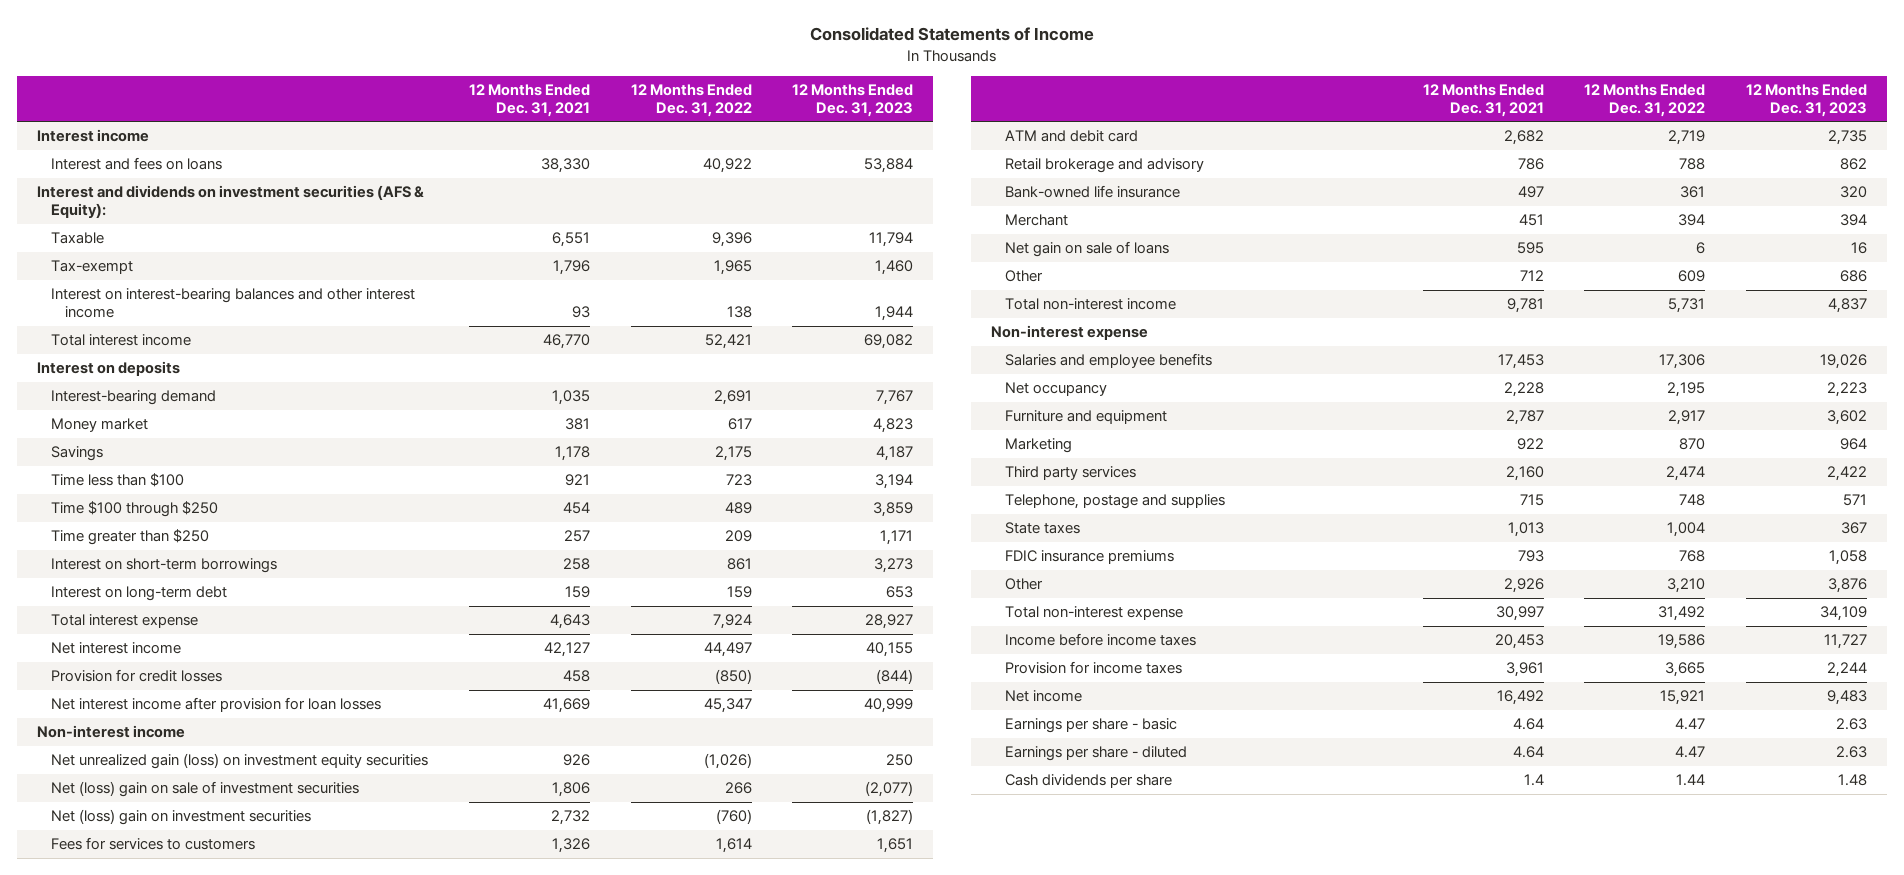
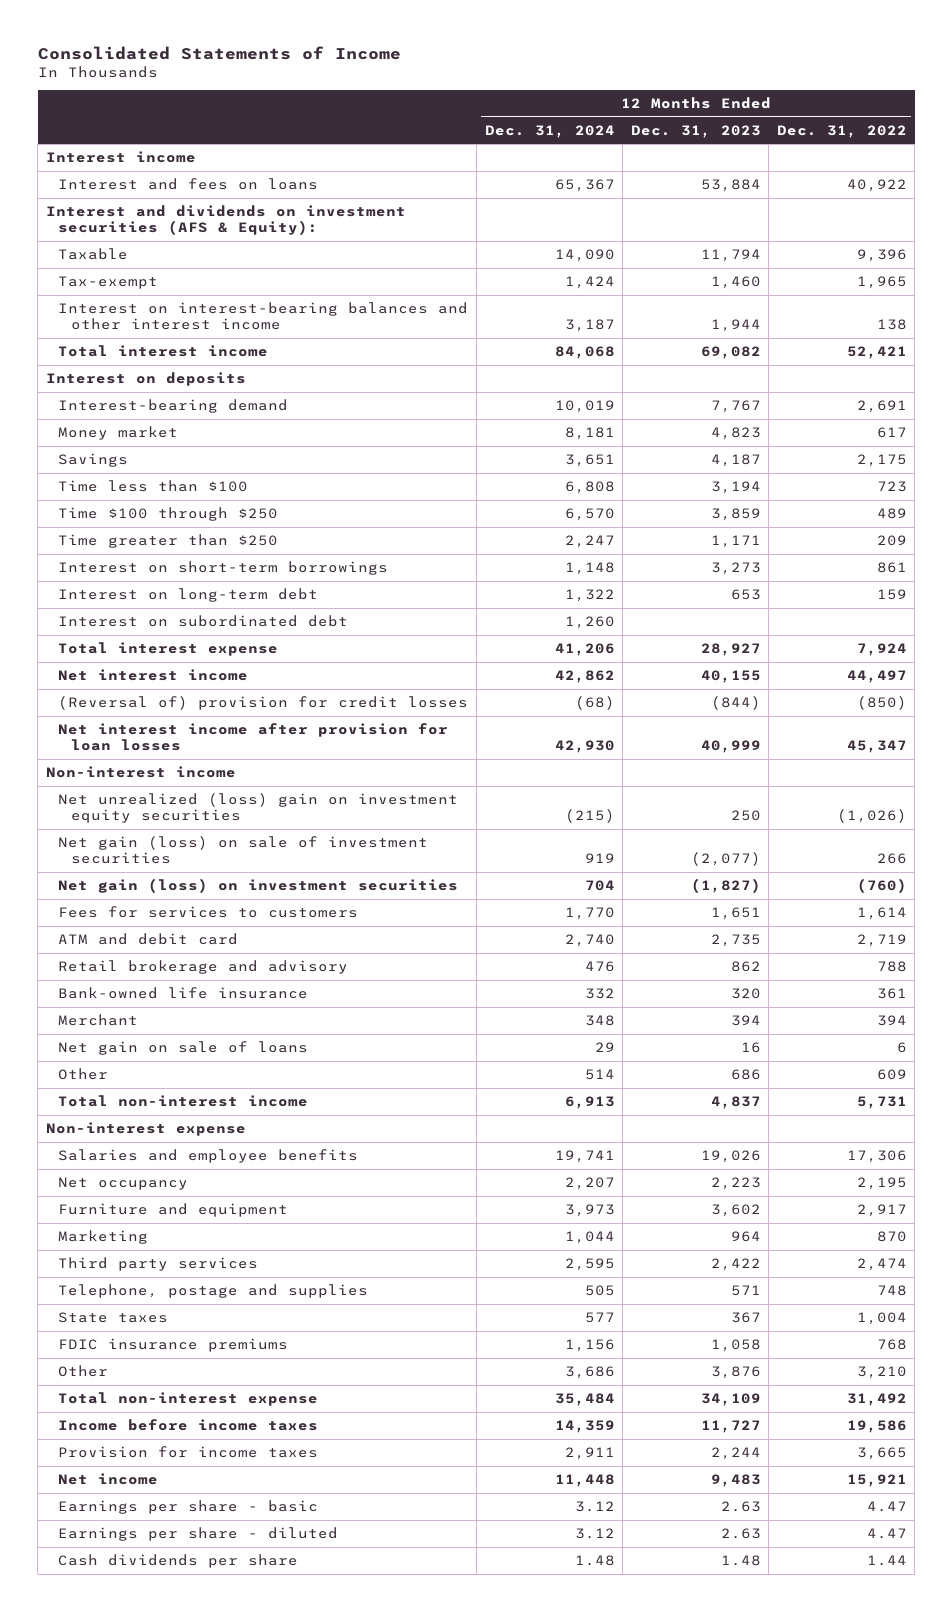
[468,83,590,117] 12 Months Ended Dec. 31, 2021 -> none
none -> [484,124,615,138] Dec. 31, 2024
none -> [58,615,349,628] Interest on subordinated debt
[51,669,223,683] Provision for credit losses -> [58,696,469,711] (Reversal of) provision for credit losses
[51,753,429,770] Net unrealized gain (loss) on investment equity securities -> [58,793,459,824] Net unrealized (loss) gain on investment equity securities
[51,781,360,798] Net (loss) gain on sale of investment securities -> [58,836,429,865] Net gain (loss) on sale of investment securities
[51,809,312,826] Net (loss) gain on investment securities -> [58,878,459,894] Net gain (loss) on investment securities

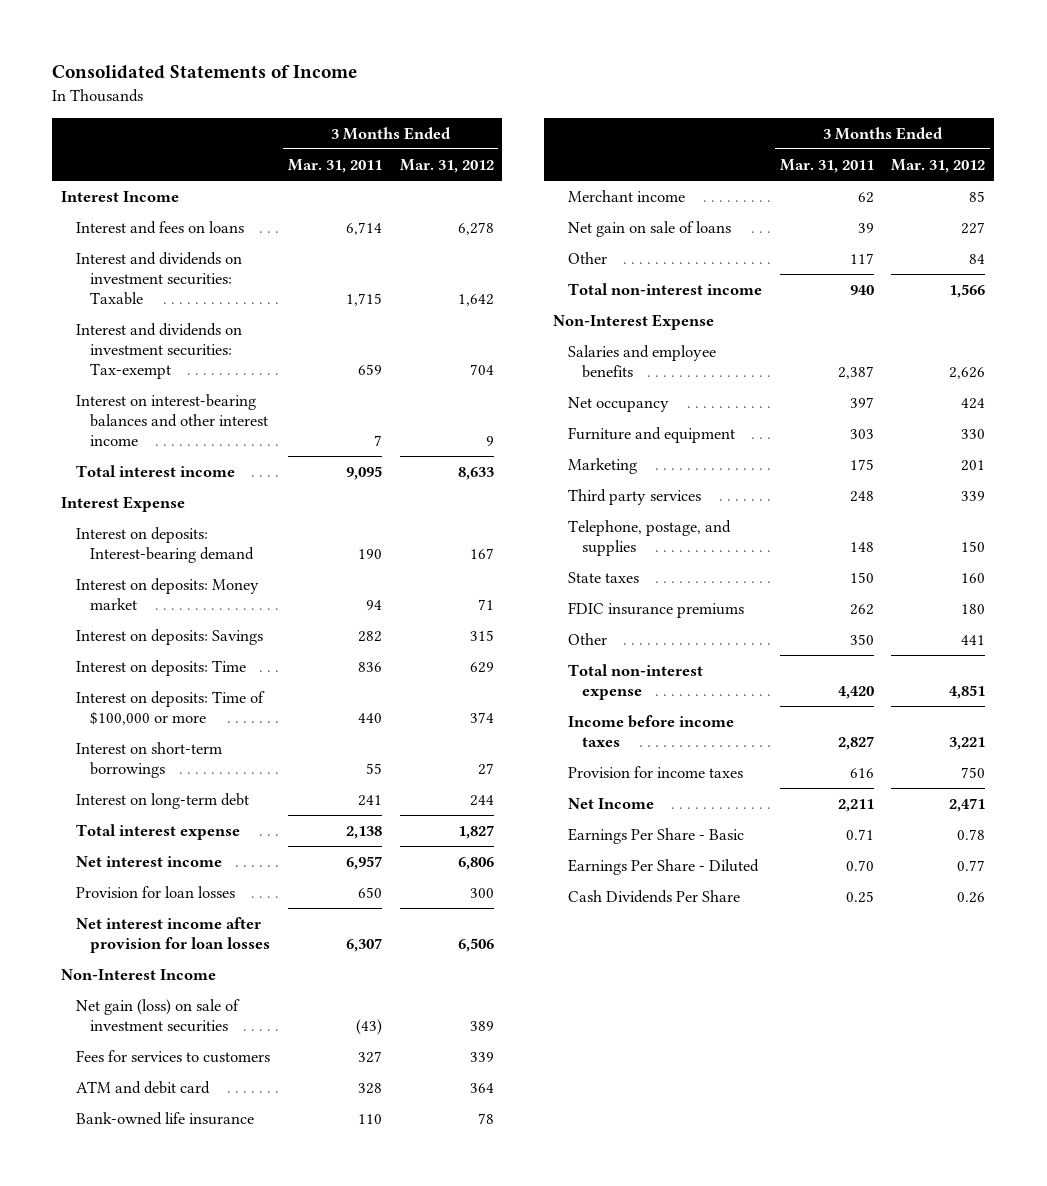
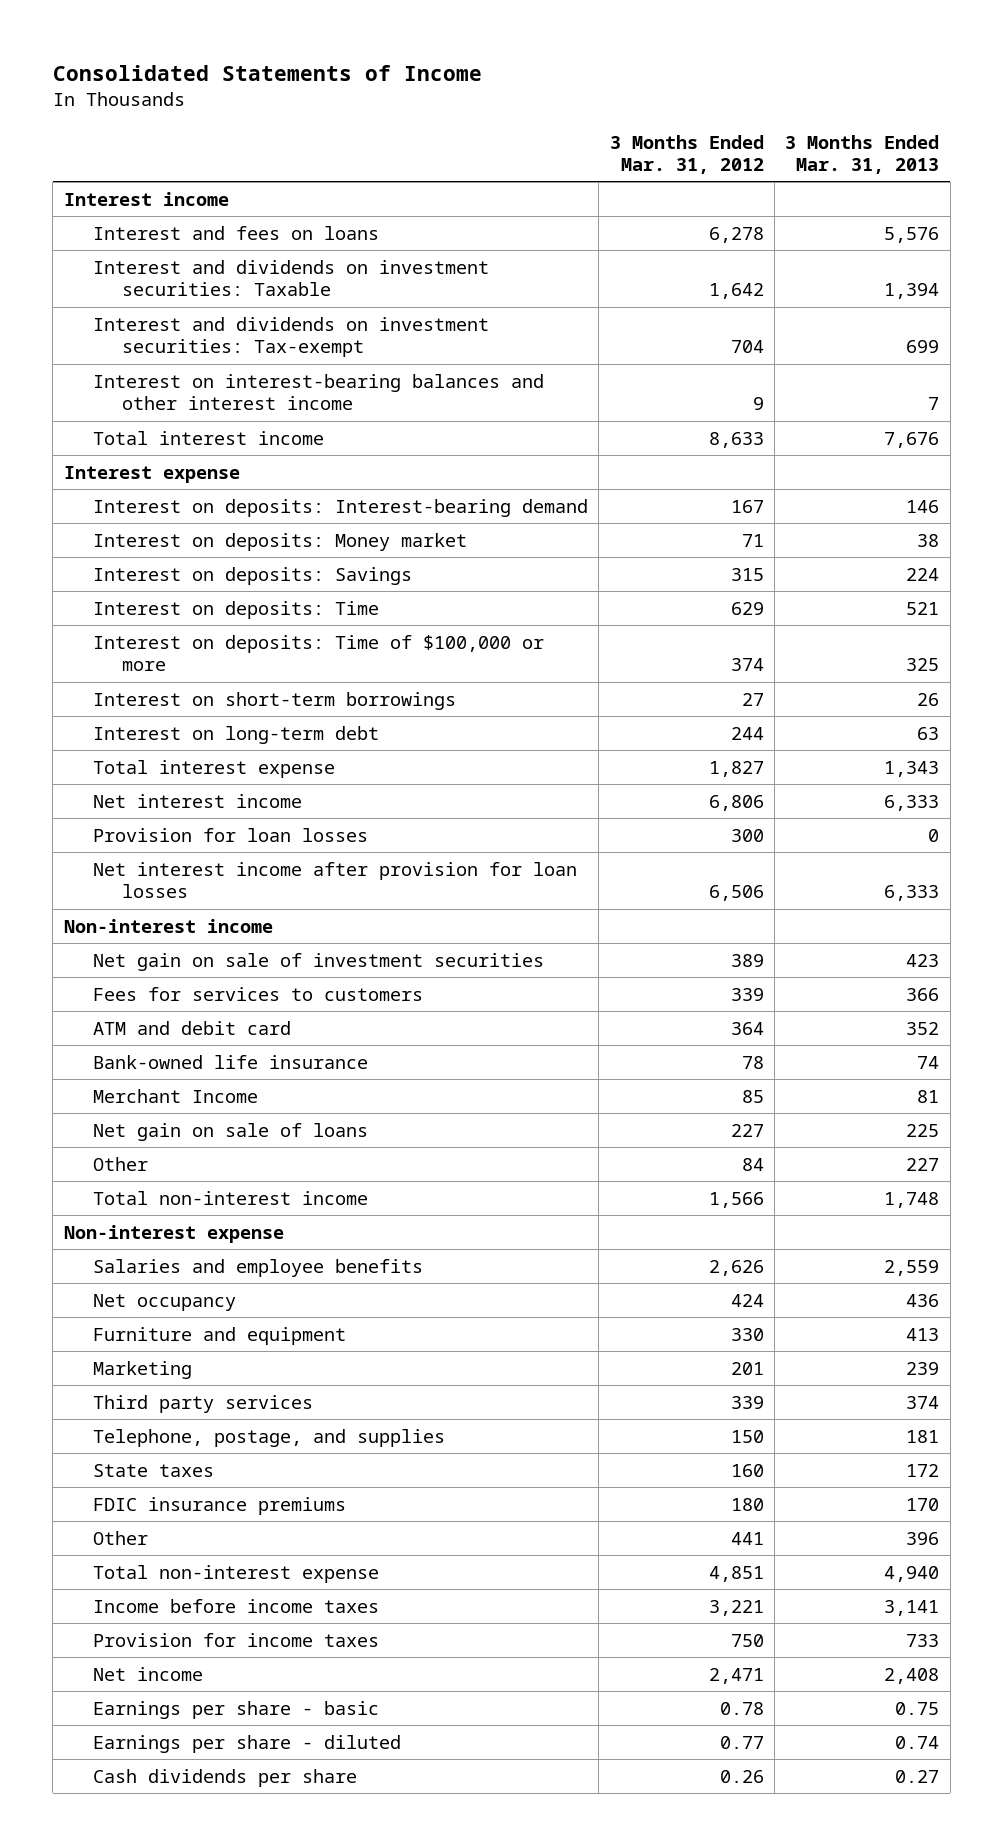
[287,158,382,173] Mar. 31, 2011 -> none
none -> [785,134,940,174] 3 Months Ended Mar. 31, 2013
[61,191,180,203] Interest Income -> [63,191,229,206] Interest income
[61,496,186,513] Interest Expense -> [63,465,240,483] Interest expense
[61,969,217,981] Non-Interest Income -> [63,918,273,933] Non-interest income
[75,999,240,1032] Net gain (loss) on sale of investment securities -> [93,952,545,971] Net gain on sale of investment securities
[567,190,685,203] Merchant income -> [93,1088,259,1103] Merchant Income
[553,314,715,331] Non-Interest Expense -> [63,1224,284,1243] Non-interest expense
[567,798,654,810] Net Income -> [93,1666,204,1681] Net income
[567,828,744,845] Earnings Per Share - Basic -> [93,1700,380,1719] Earnings per share - basic
[567,859,759,876] Earnings Per Share - Diluted -> [93,1734,402,1753] Earnings per share - diluted
[567,890,740,904] Cash Dividends Per Share -> [93,1768,358,1787] Cash dividends per share

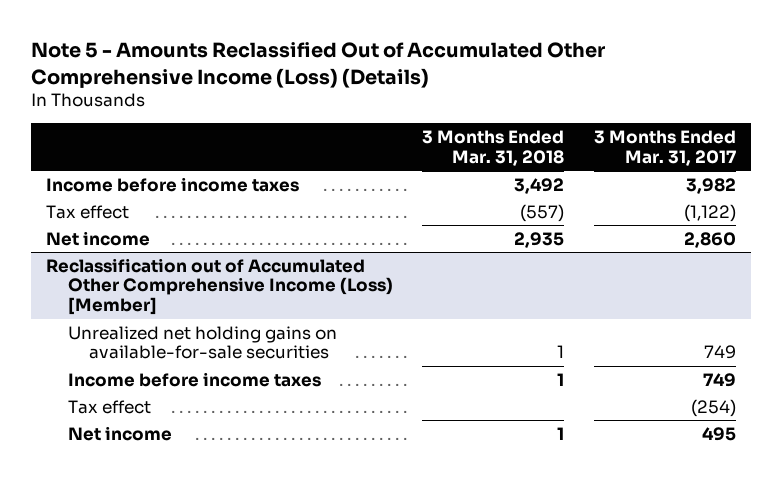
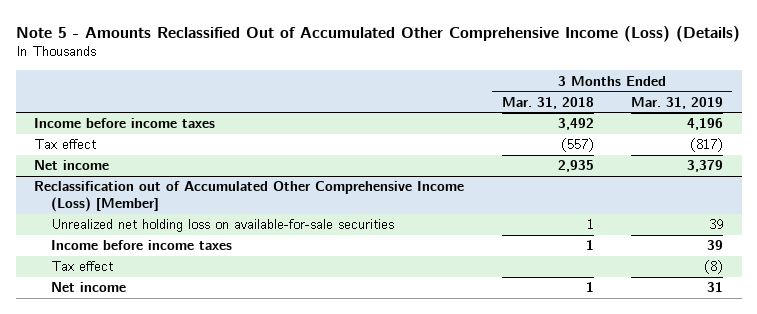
[594,129,737,166] 3 Months Ended Mar. 31, 2017 -> none
none -> [631,96,724,109] Mar. 31, 2019
[67,325,337,360] Unrealized net holding gains on available-for-sale securities -> [50,219,394,233] Unrealized net holding loss on available-for-sale securities

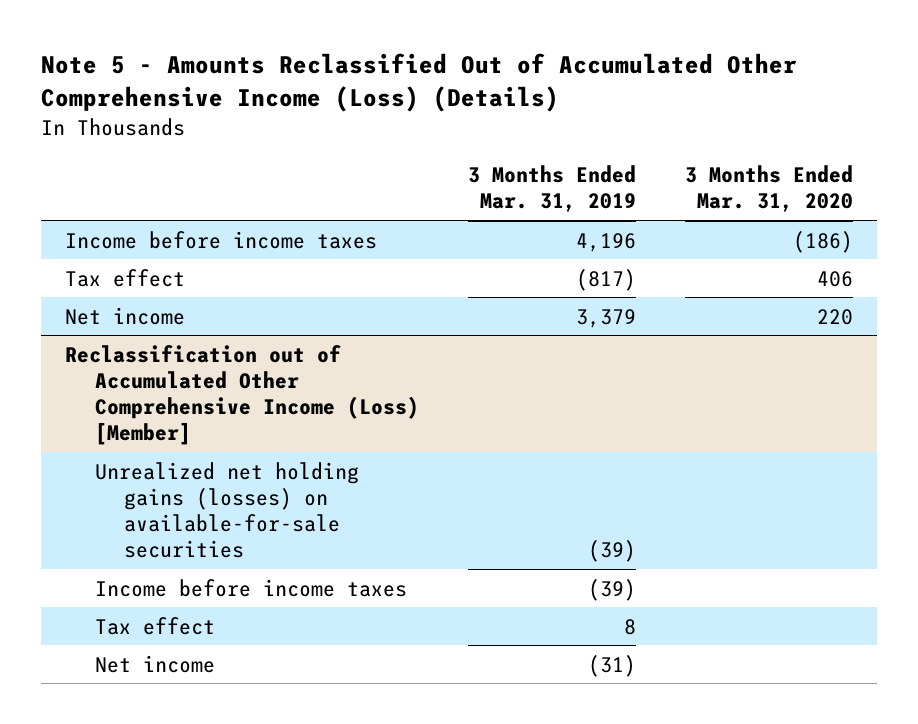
[501,96,594,109] Mar. 31, 2018 -> none
none -> [684,165,853,213] 3 Months Ended Mar. 31, 2020
[50,219,394,233] Unrealized net holding loss on available-for-sale securities -> [94,461,359,559] Unrealized net holding gains (losses) on available-for-sale securities
[709,219,724,230] 39 -> [587,540,636,563] (39)
[707,240,724,251] 39 -> [587,578,636,601] (39)
[704,260,724,275] (8) -> [623,618,636,635] 8
[707,282,724,293] 31 -> [587,654,636,677] (31)

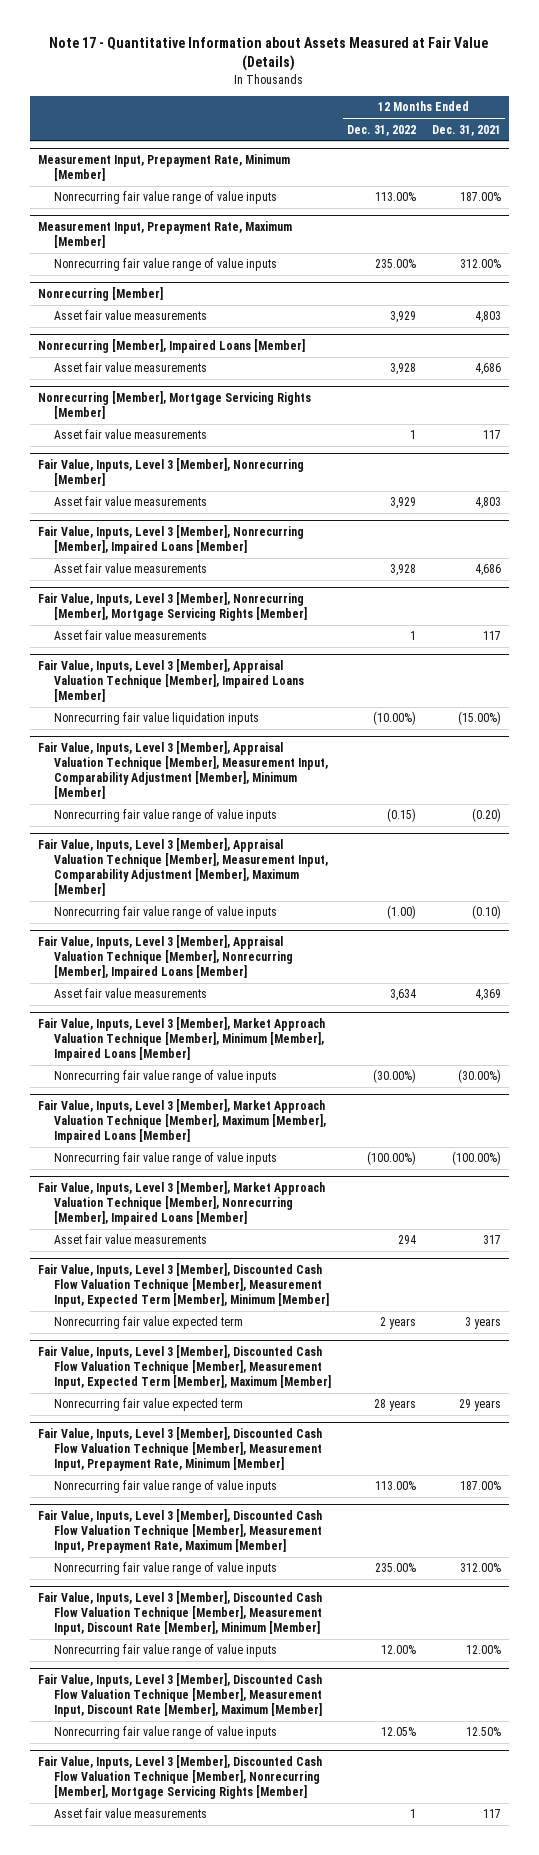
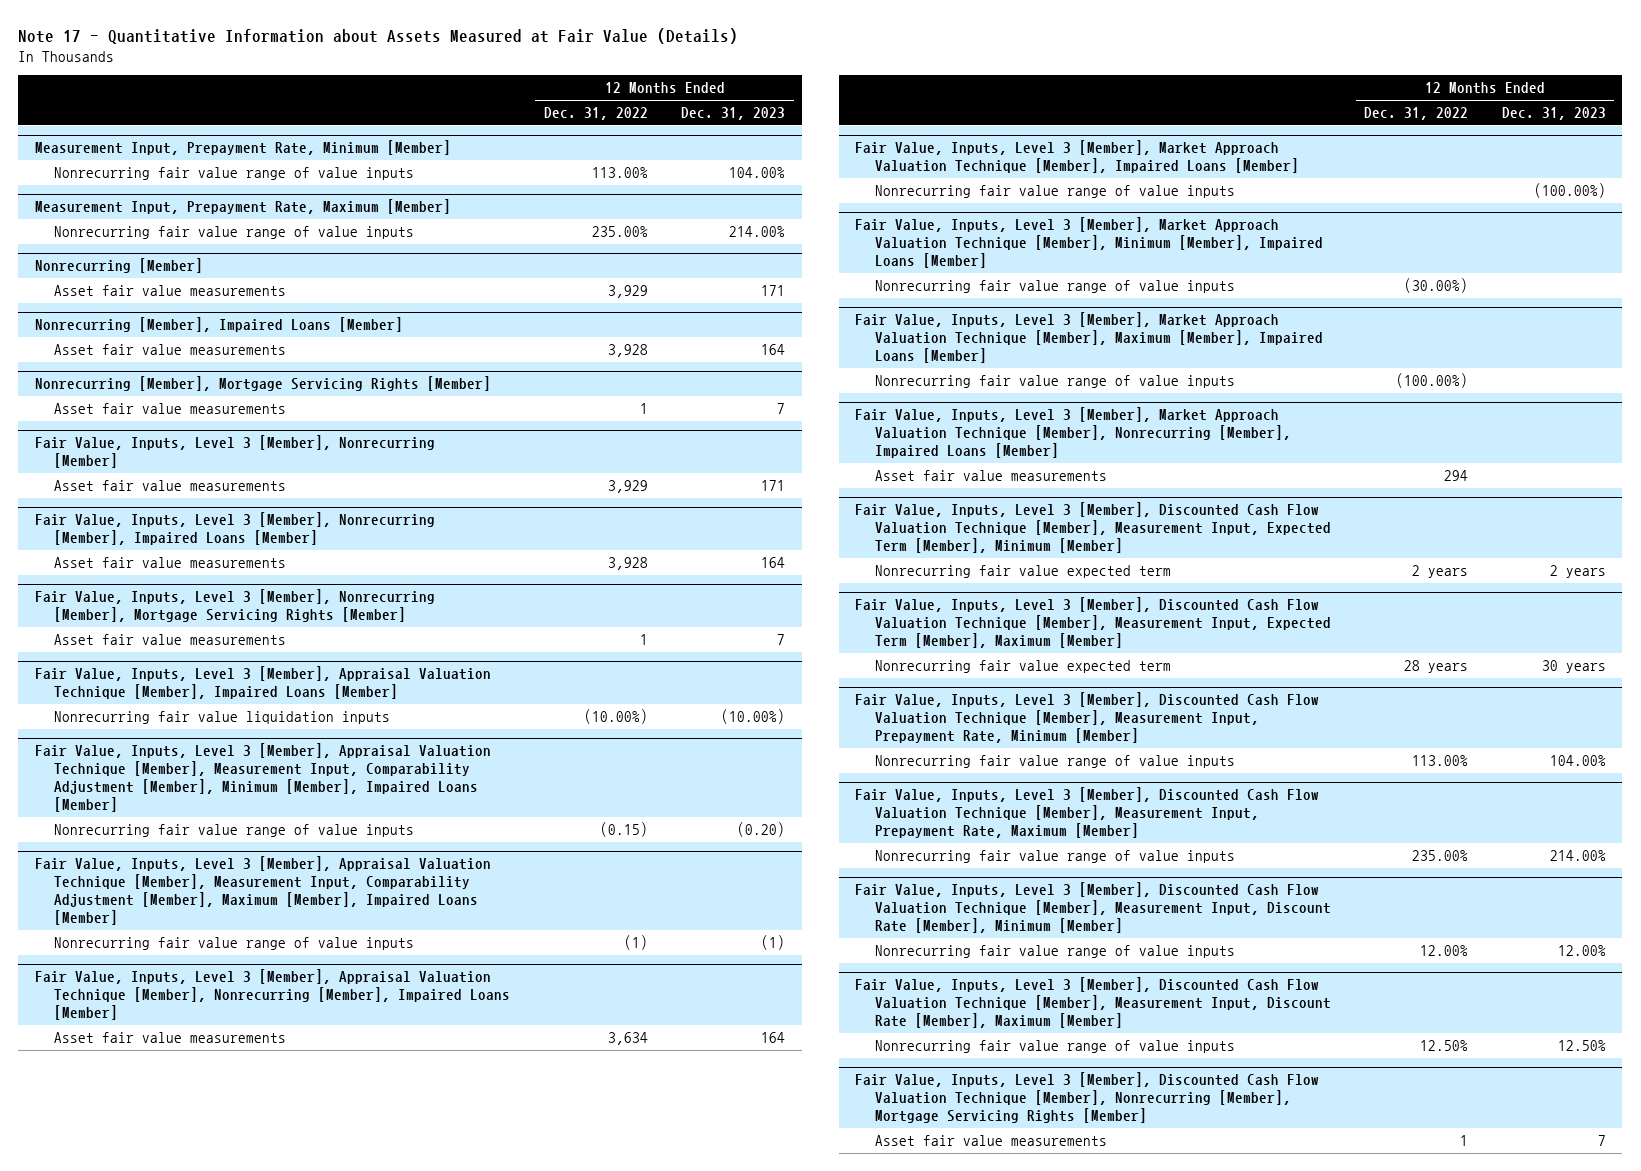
[432,124,502,136] Dec. 31, 2021 -> none
none -> [681,107,786,121] Dec. 31, 2023
[37,741,328,800] Fair Value, Inputs, Level 3 [Member], Appraisal Valuation Technique [Member], Measurement Input, Comparability Adjustment [Member], Minimum [Member] -> [34,743,491,813] Fair Value, Inputs, Level 3 [Member], Appraisal Valuation Technique [Member], Measurement Input, Comparability Adjustment [Member], Minimum [Member], Impaired Loans [Member]
[37,838,328,897] Fair Value, Inputs, Level 3 [Member], Appraisal Valuation Technique [Member], Measurement Input, Comparability Adjustment [Member], Maximum [Member] -> [34,856,491,926] Fair Value, Inputs, Level 3 [Member], Appraisal Valuation Technique [Member], Measurement Input, Comparability Adjustment [Member], Maximum [Member], Impaired Loans [Member]
[386,905,416,920] (1.00) -> [623,935,648,951] (1)
none -> [855,140,1299,174] Fair Value, Inputs, Level 3 [Member], Market Approach Valuation Technique [Member], Impaired Loans [Member]
none -> [874,185,1235,199] Nonrecurring fair value range of value inputs
[380,1727,416,1737] 12.05% -> [1420,1040,1469,1052] 12.50%

